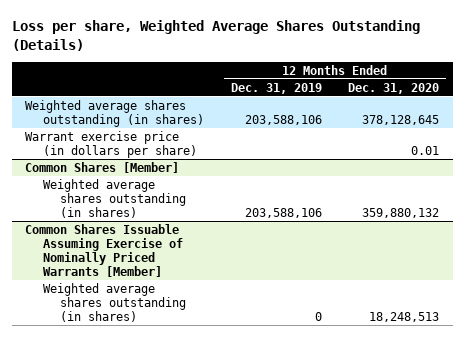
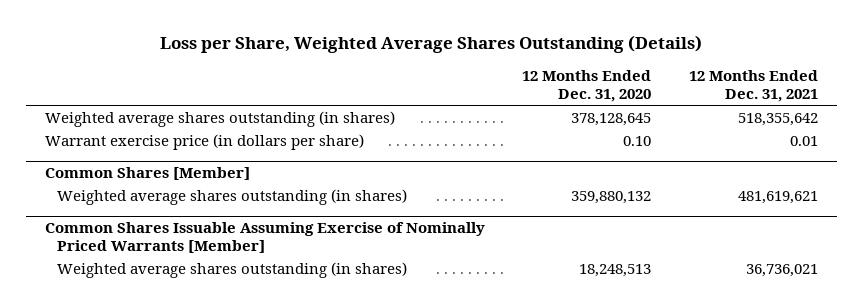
[12,19,421,51] Loss per share, Weighted Average Shares Outstanding (Details) -> [160,35,703,54] Loss per Share, Weighted Average Shares Outstanding (Details)
[230,82,322,94] Dec. 31, 2019 -> none
none -> [689,70,819,103] 12 Months Ended Dec. 31, 2021
[411,145,440,155] 0.01 -> [623,135,652,146] 0.10

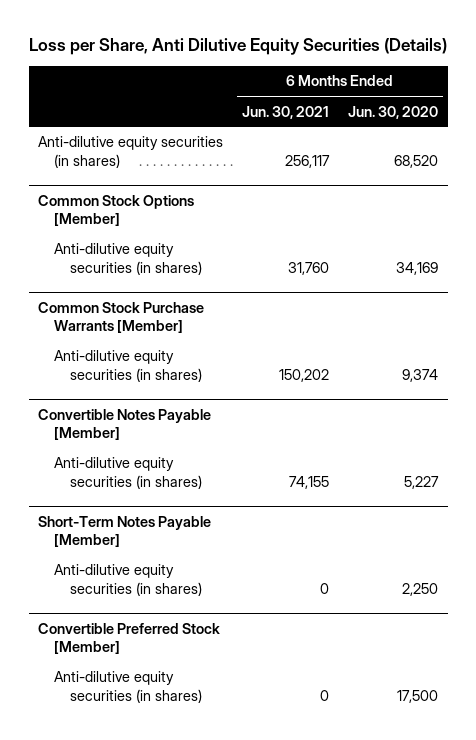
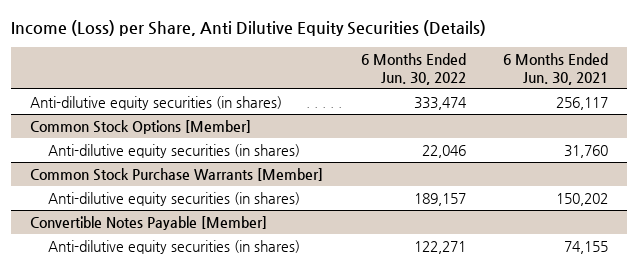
[28,38,447,56] Loss per Share, Anti Dilutive Equity Securities (Details) -> [11,20,487,37] Income (Loss) per Share, Anti Dilutive Equity Securities (Details)
[348,105,439,119] Jun. 30, 2020 -> none
none -> [360,52,466,85] 6 Months Ended Jun. 30, 2022
[38,515,212,548] Short-Term Notes Payable [Member] -> none
[54,564,203,597] Anti-dilutive equity securities (in shares) -> none
[38,622,221,655] Convertible Preferred Stock [Member] -> none
[54,671,203,704] Anti-dilutive equity securities (in shares) -> none

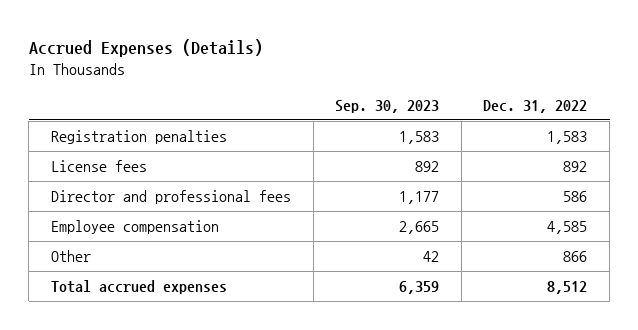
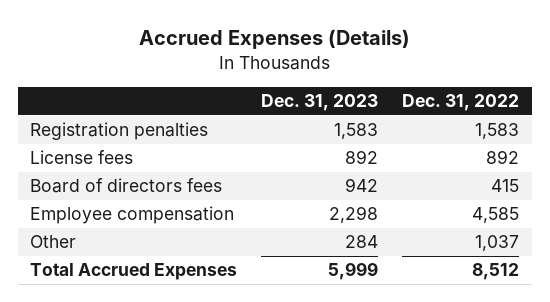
[335,99,440,113] Sep. 30, 2023 -> none
none -> [261,94,379,112] Dec. 31, 2023
[50,189,291,204] Director and professional fees -> [30,178,223,194] Board of directors fees
[563,190,588,202] 586 -> [491,179,520,193] 415
[563,250,588,262] 866 -> [475,235,520,252] 1,037
[50,279,227,294] Total accrued expenses -> [30,263,238,281] Total Accrued Expenses

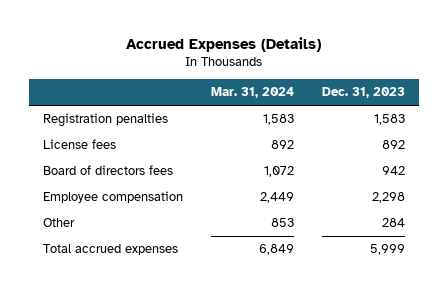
[402,94,520,112] Dec. 31, 2022 -> none
none -> [211,87,295,99] Mar. 31, 2024
[30,263,238,281] Total Accrued Expenses -> [43,244,179,256] Total accrued expenses

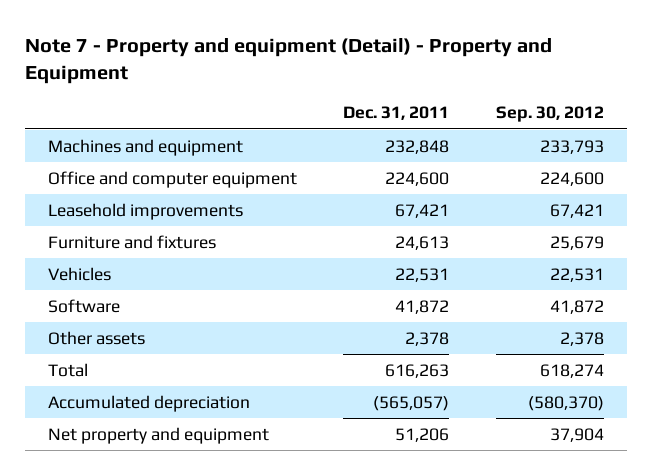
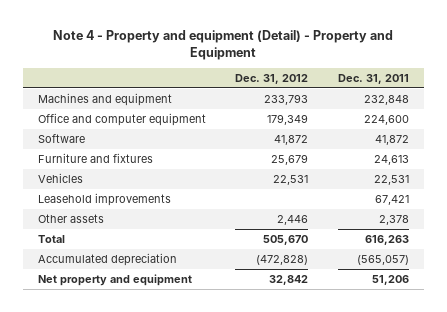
[24,37,552,85] Note 7 - Property and equipment (Detail) - Property and Equipment -> [53,29,394,60] Note 4 - Property and equipment (Detail) - Property and Equipment
[495,106,604,123] Sep. 30, 2012 -> none
none -> [235,73,309,84] Dec. 31, 2012
[47,298,120,313] Software -> [37,134,85,144] Software
[47,202,243,220] Leasehold improvements -> [37,193,171,207] Leasehold improvements

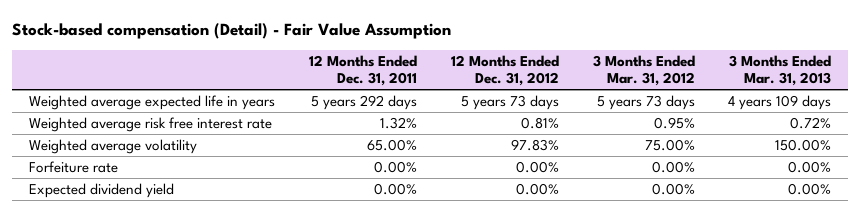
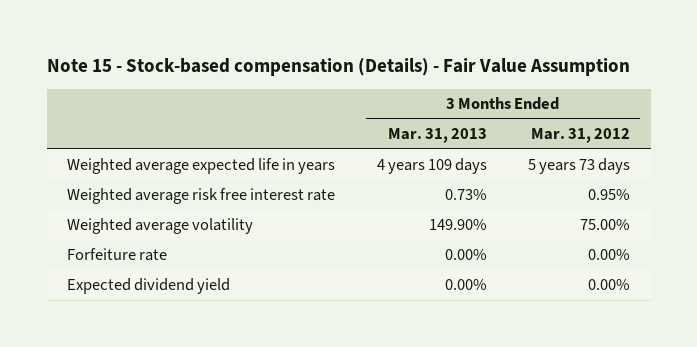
[12,23,452,40] Stock-based compensation (Detail) - Fair Value Assumption -> [46,58,630,77] Note 15 - Stock-based compensation (Details) - Fair Value Assumption
[308,55,417,87] 12 Months Ended Dec. 31, 2011 -> none
[450,55,559,87] 12 Months Ended Dec. 31, 2012 -> none
[790,116,832,129] 0.72% -> [444,189,487,201] 0.73%
[775,138,832,151] 150.00% -> [428,219,487,231] 149.90%

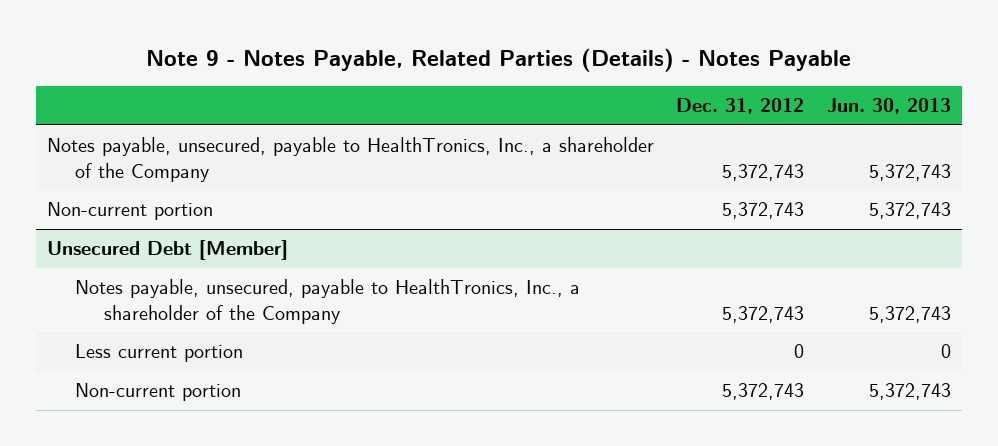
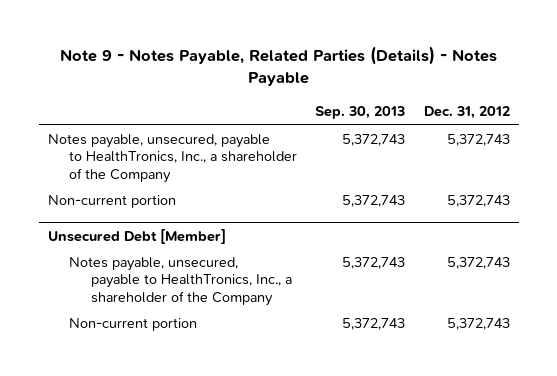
[826,98,951,115] Jun. 30, 2013 -> none
none -> [315,106,406,120] Sep. 30, 2013
[75,344,244,363] Less current portion -> none

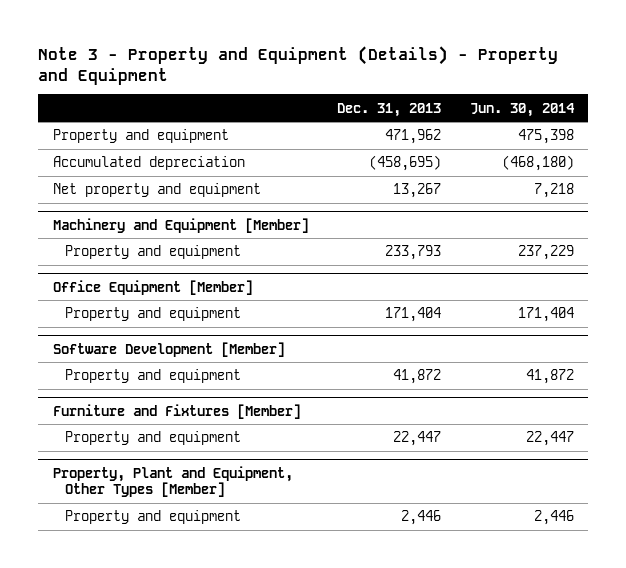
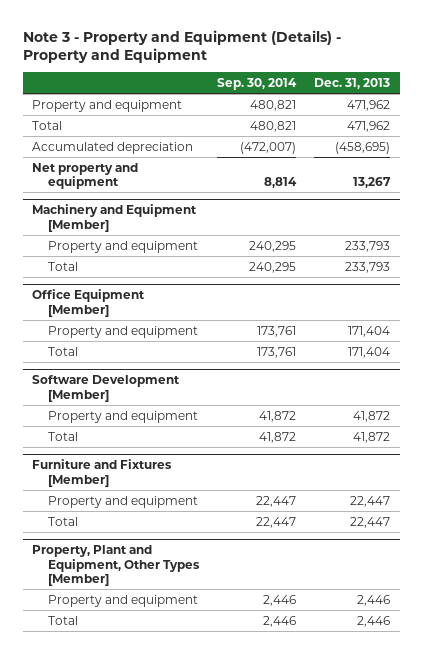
[469,102,575,117] Jun. 30, 2014 -> none
none -> [216,77,297,90] Sep. 30, 2014
none -> [31,120,62,130] Total
none -> [47,261,78,271] Total
none -> [47,346,78,356] Total
none -> [47,431,78,441] Total
none -> [47,516,78,526] Total
none -> [47,615,78,625] Total

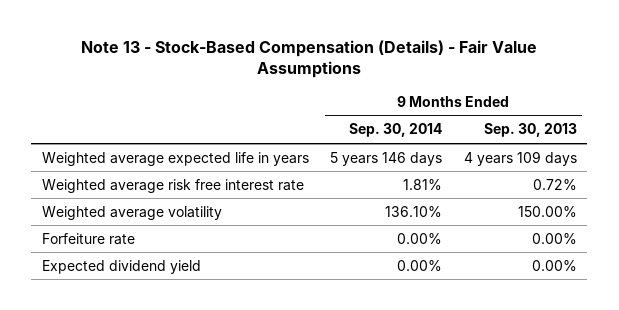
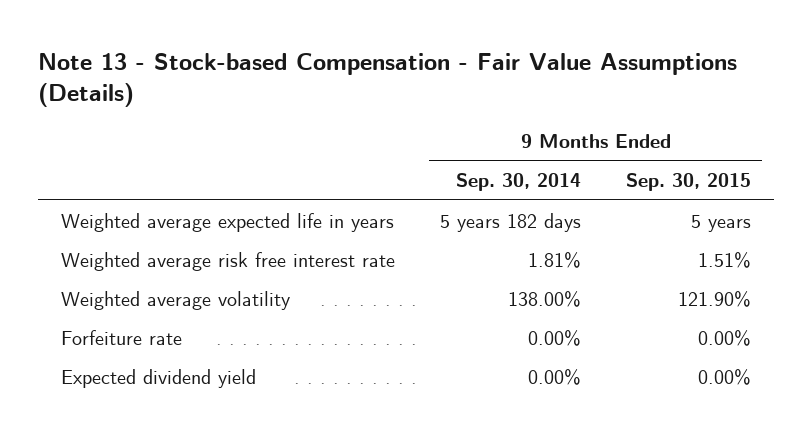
[81,39,538,79] Note 13 - Stock-Based Compensation (Details) - Fair Value Assumptions -> [38,52,738,108] Note 13 - Stock-based Compensation - Fair Value Assumptions (Details)
[483,123,577,138] Sep. 30, 2013 -> none
none -> [626,173,752,192] Sep. 30, 2015
[330,151,443,166] 5 years 146 days -> [439,212,581,232] 5 years 182 days
[385,205,443,217] 136.10% -> [507,290,581,307] 138.00%

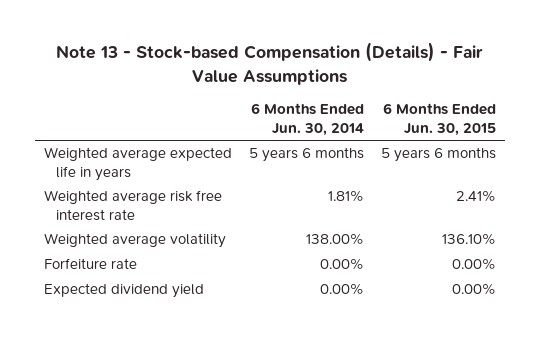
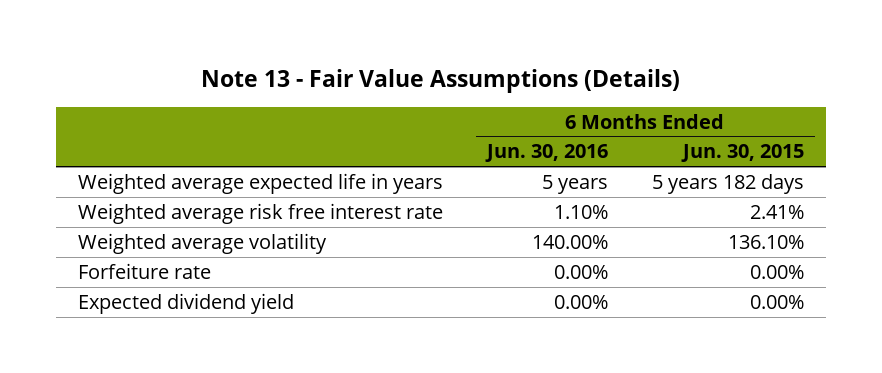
[55,42,483,85] Note 13 - Stock-based Compensation (Details) - Fair Value Assumptions -> [200,68,680,93] Note 13 - Fair Value Assumptions (Details)
[250,103,364,137] 6 Months Ended Jun. 30, 2014 -> none
none -> [484,144,608,163] Jun. 30, 2016
[381,147,497,163] 5 years 6 months -> [651,173,804,194] 5 years 182 days

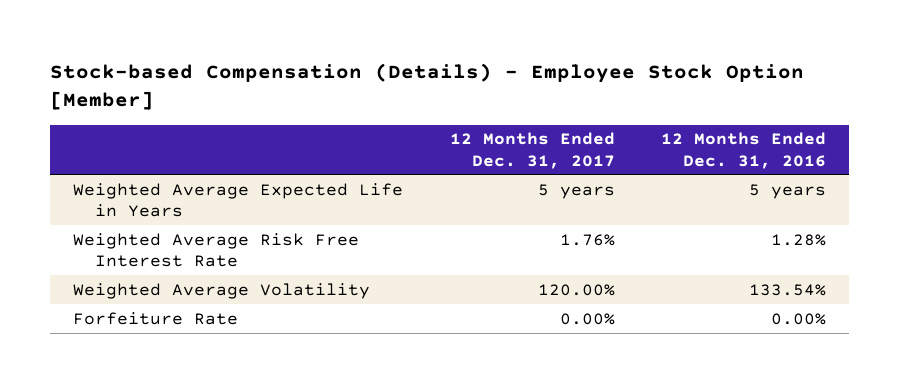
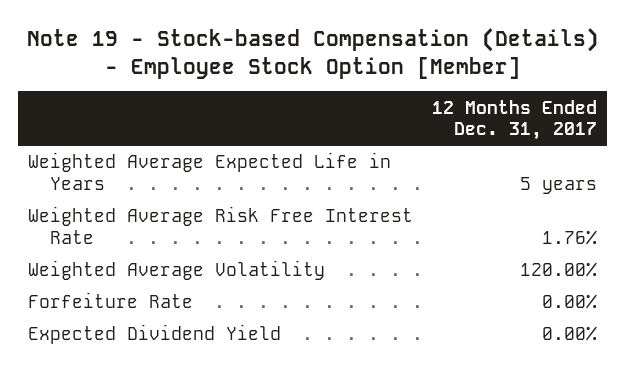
[49,63,804,111] Stock-based Compensation (Details) - Employee Stock Option [Member] -> [26,27,599,79] Note 19 - Stock-based Compensation (Details) - Employee Stock Option [Member]
[660,132,826,169] 12 Months Ended Dec. 31, 2016 -> none
none -> [27,324,281,345] Expected Dividend Yield

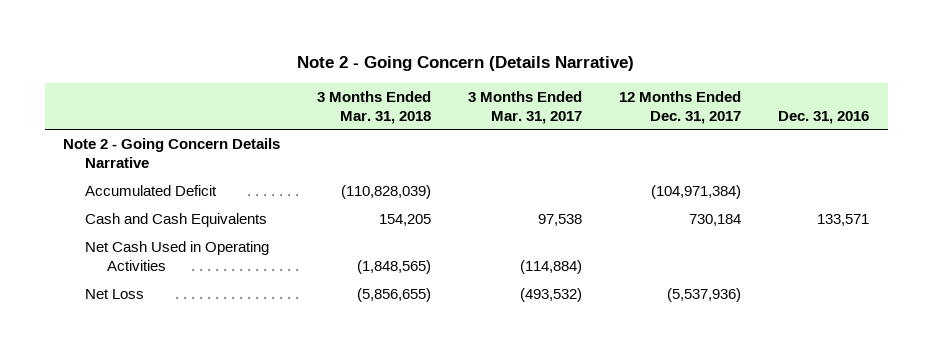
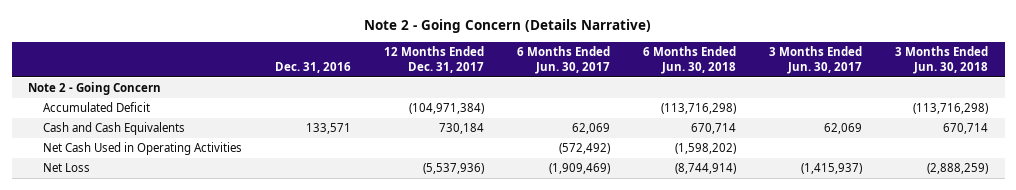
[317,91,432,124] 3 Months Ended Mar. 31, 2018 -> none
[468,91,583,124] 3 Months Ended Mar. 31, 2017 -> none
none -> [517,45,611,74] 6 Months Ended Jun. 30, 2017
none -> [643,45,737,74] 6 Months Ended Jun. 30, 2018
none -> [769,45,863,74] 3 Months Ended Jun. 30, 2017
none -> [895,45,989,74] 3 Months Ended Jun. 30, 2018
[63,138,281,168] Note 2 - Going Concern Details Narrative -> [28,82,162,96] Note 2 - Going Concern

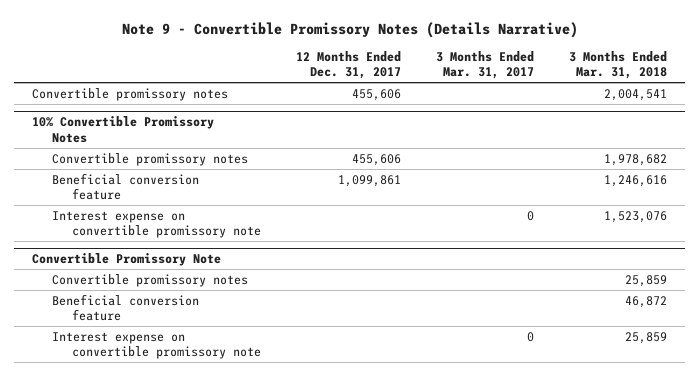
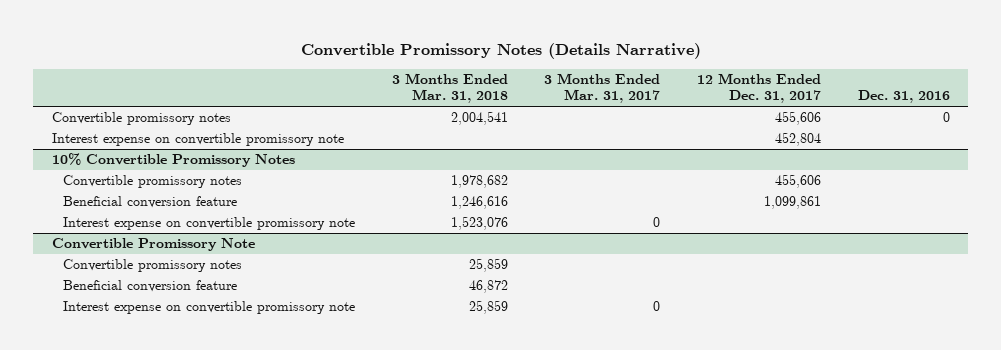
[121,21,578,38] Note 9 - Convertible Promissory Notes (Details Narrative) -> [300,42,701,59] Convertible Promissory Notes (Details Narrative)
none -> [857,90,950,104] Dec. 31, 2016
none -> [51,133,344,147] Interest expense on convertible promissory note

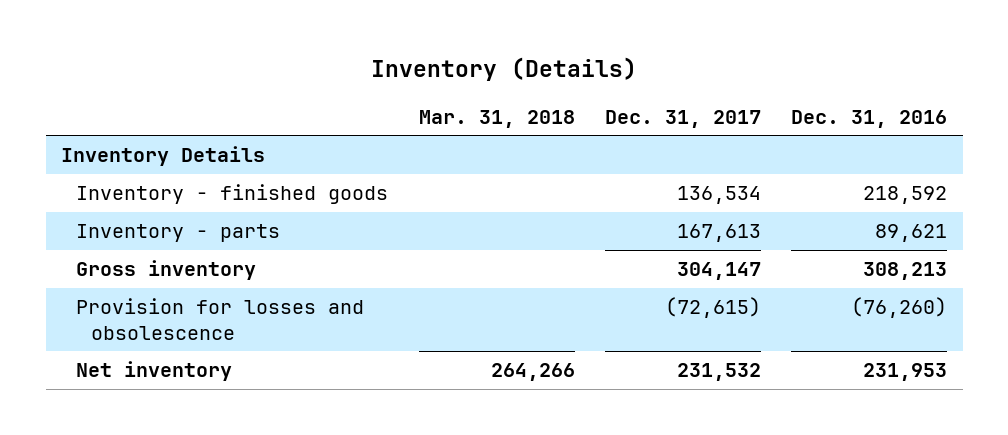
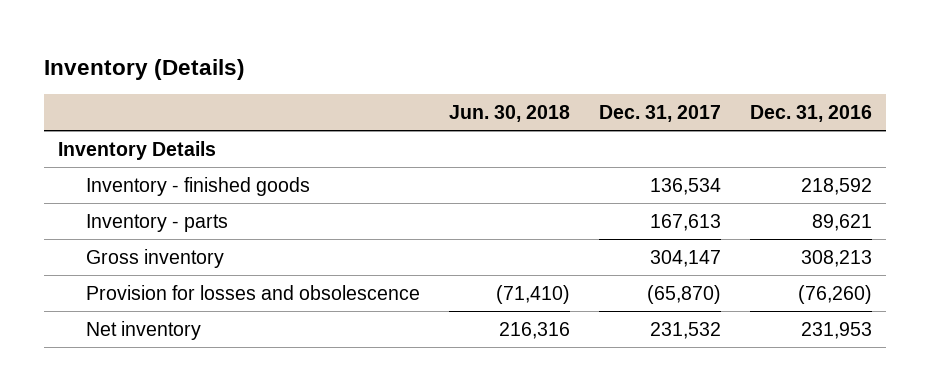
[418,109,575,128] Mar. 31, 2018 -> none
none -> [449,105,571,123] Jun. 30, 2018
[664,297,761,319] (72,615) -> [647,284,722,304] (65,870)

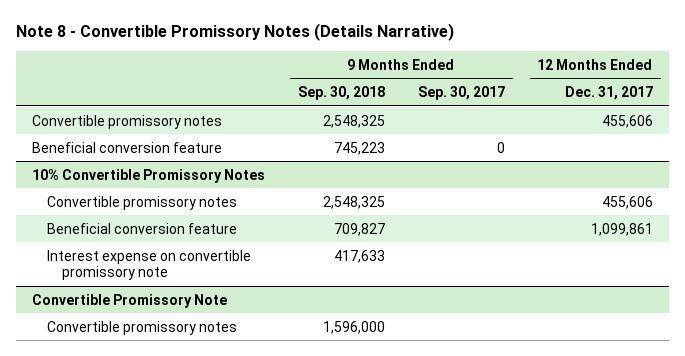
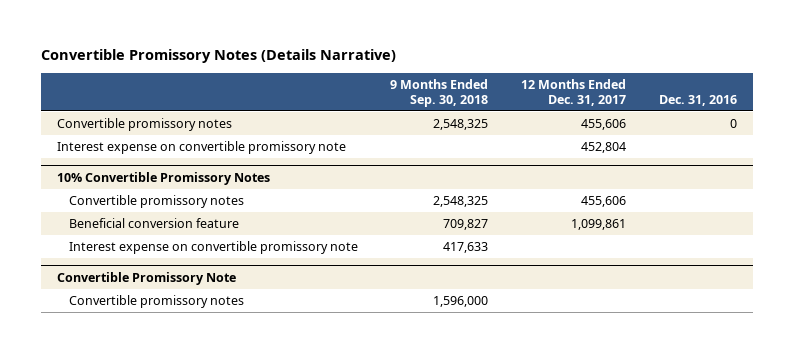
[15,23,454,42] Note 8 - Convertible Promissory Notes (Details Narrative) -> [40,49,396,64] Convertible Promissory Notes (Details Narrative)
[417,85,505,100] Sep. 30, 2017 -> none
none -> [658,94,737,106] Dec. 31, 2016
[32,141,223,153] Beneficial conversion feature -> none
none -> [56,141,346,155] Interest expense on convertible promissory note

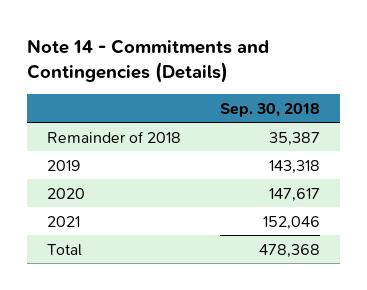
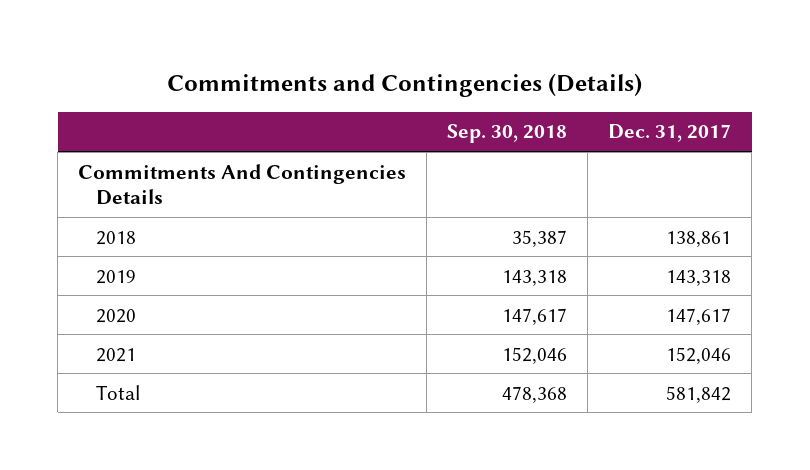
[27,38,270,83] Note 14 - Commitments and Contingencies (Details) -> [166,72,642,97] Commitments and Contingencies (Details)
none -> [608,124,732,143] Dec. 31, 2017
none -> [78,163,407,205] Commitments And Contingencies Details
[47,130,182,143] Remainder of 2018 -> [96,230,137,245] 2018

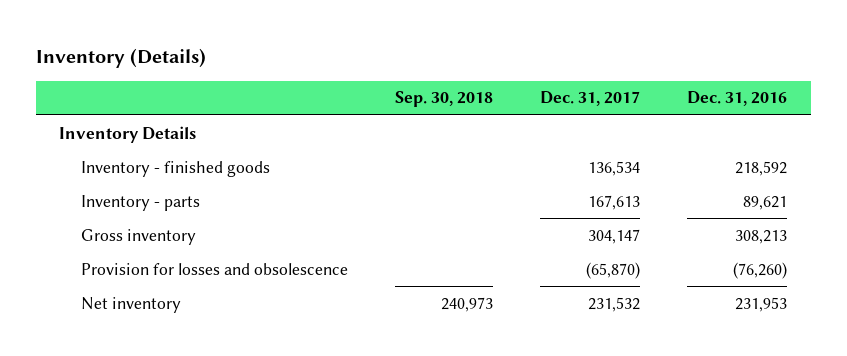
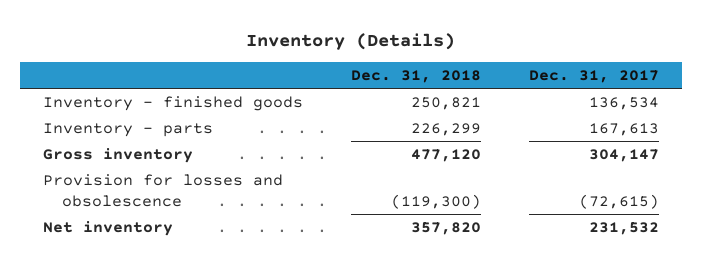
[395,91,494,108] Sep. 30, 2018 -> none
[687,91,788,107] Dec. 31, 2016 -> none
none -> [351,69,482,83] Dec. 31, 2018
[59,125,197,143] Inventory Details -> none
[586,261,641,279] (65,870) -> [578,194,659,210] (72,615)

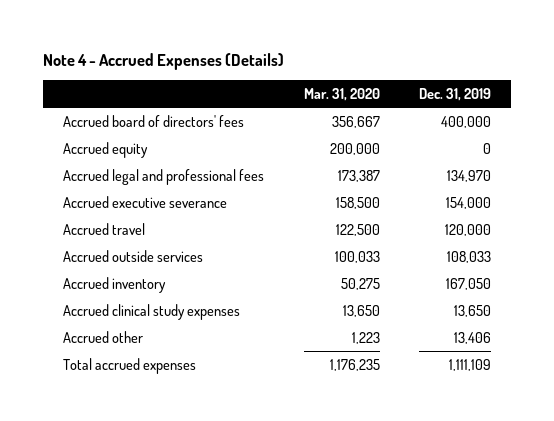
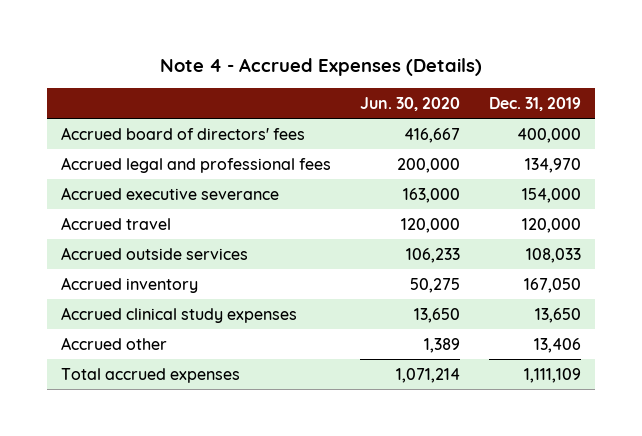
[303,88,380,102] Mar. 31, 2020 -> none
none -> [359,96,460,111] Jun. 30, 2020
[63,141,149,158] Accrued equity -> none

